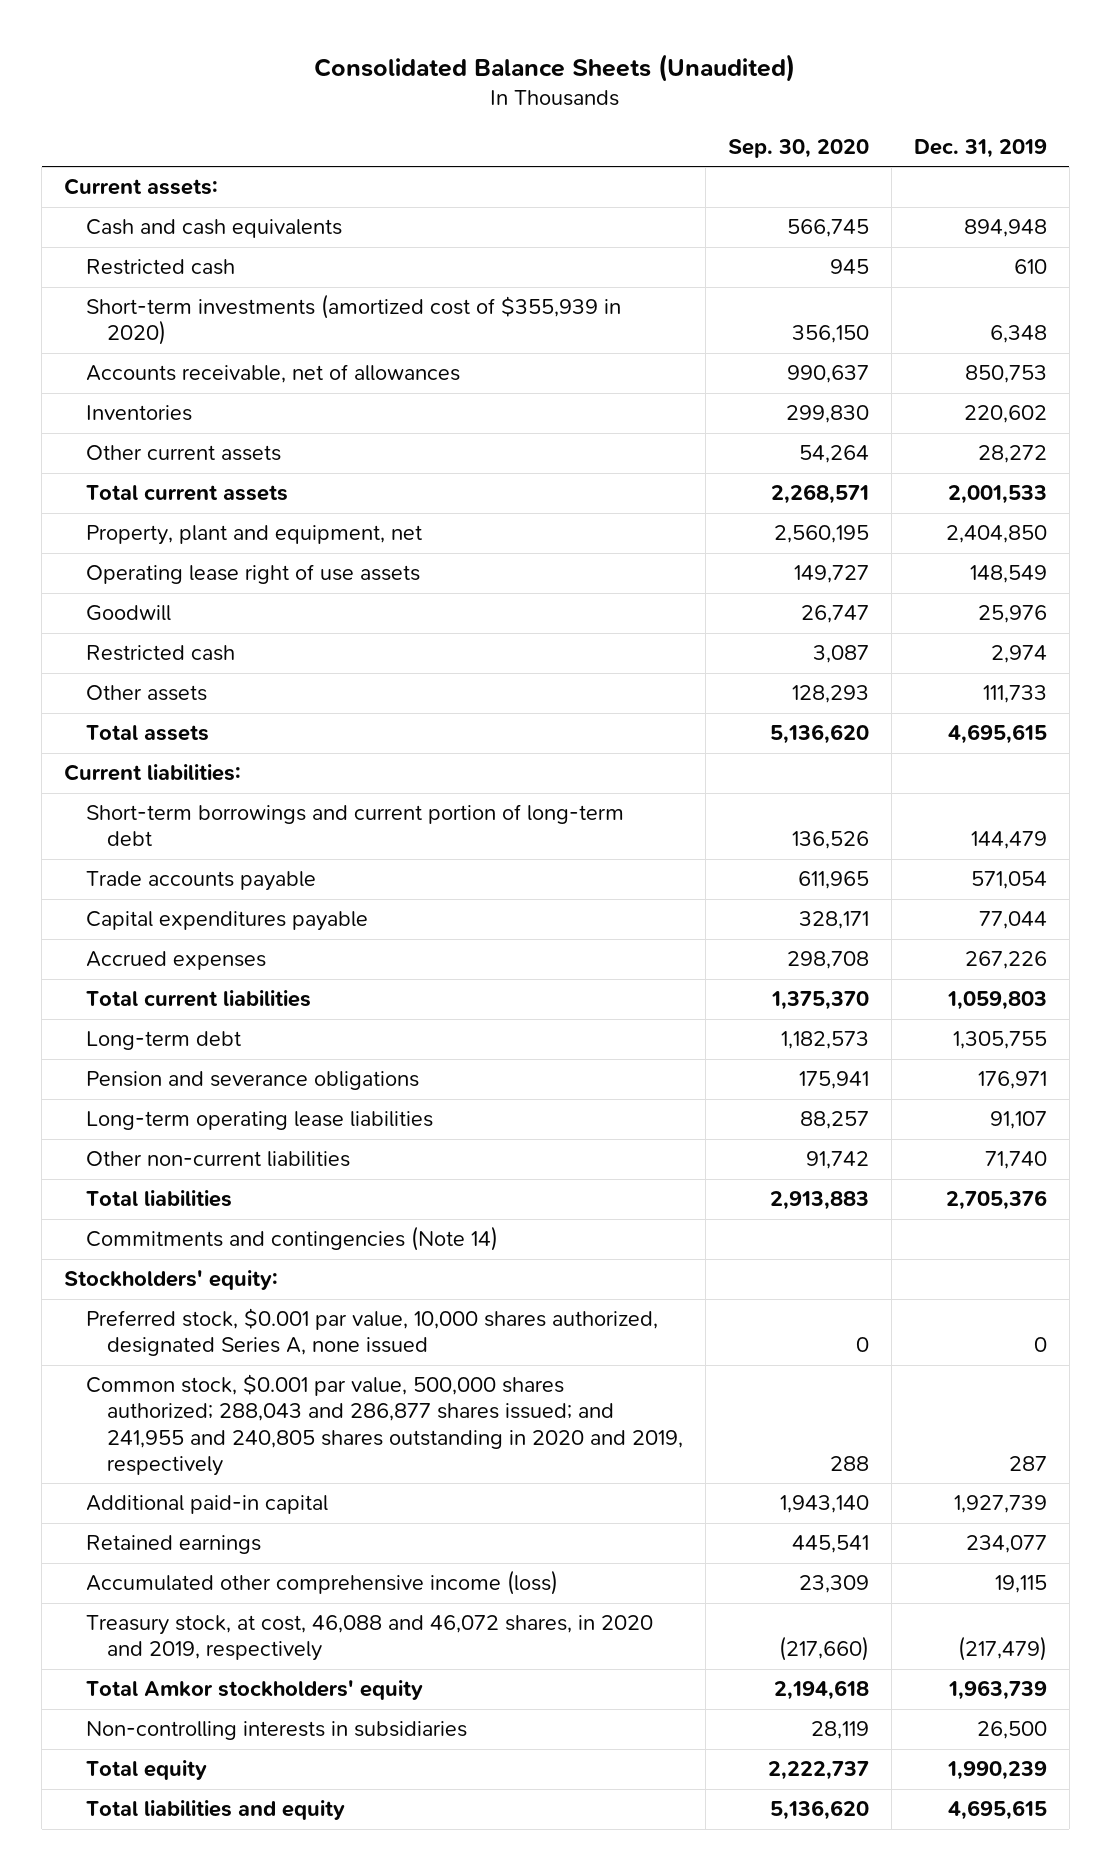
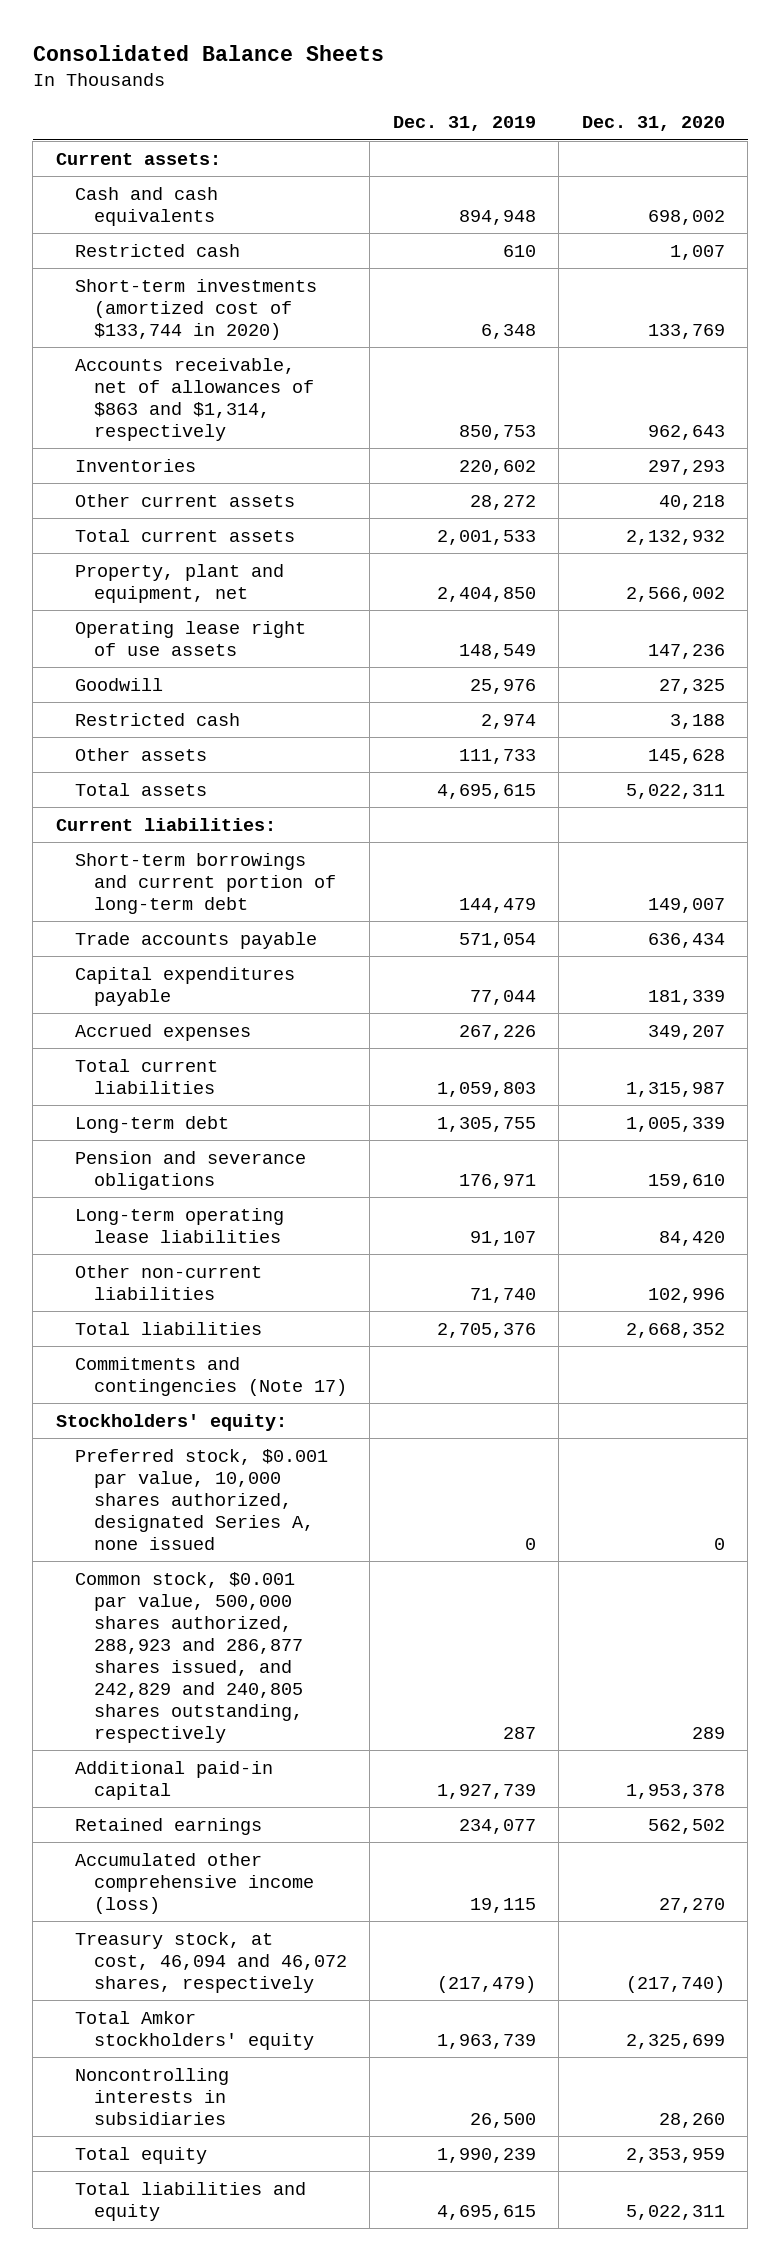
[314,53,796,82] Consolidated Balance Sheets (Unaudited) -> [32,45,384,62] Consolidated Balance Sheets
[727,138,869,158] Sep. 30, 2020 -> none
none -> [581,116,725,132] Dec. 31, 2020
[85,294,621,346] Short-term investments (amortized cost of $355,939 in 2020) -> [74,278,317,340] Short-term investments (amortized cost of $133,744 in 2020)
[85,364,460,384] Accounts receivable, net of allowances -> [74,357,314,441] Accounts receivable, net of allowances of $863 and $1,314, respectively
[85,1226,498,1252] Commitments and contingencies (Note 14) -> [74,1356,347,1396] Commitments and contingencies (Note 17)
[85,1374,684,1476] Common stock, $0.001 par value, 500,000 shares authorized; 288,043 and 286,877 shares issued; and 241,955 and 240,805 shares outstanding in 2020 and 2019, respectively -> [74,1571,303,1743] Common stock, $0.001 par value, 500,000 shares authorized, 288,923 and 286,877 shares issued, and 242,829 and 240,805 shares outstanding, respectively
[85,1615,653,1662] Treasury stock, at cost, 46,088 and 46,072 shares, in 2020 and 2019, respectively -> [74,1931,347,1993] Treasury stock, at cost, 46,094 and 46,072 shares, respectively
[85,1721,467,1741] Non-controlling interests in subsidiaries -> [74,2067,229,2125] Noncontrolling interests in subsidiaries

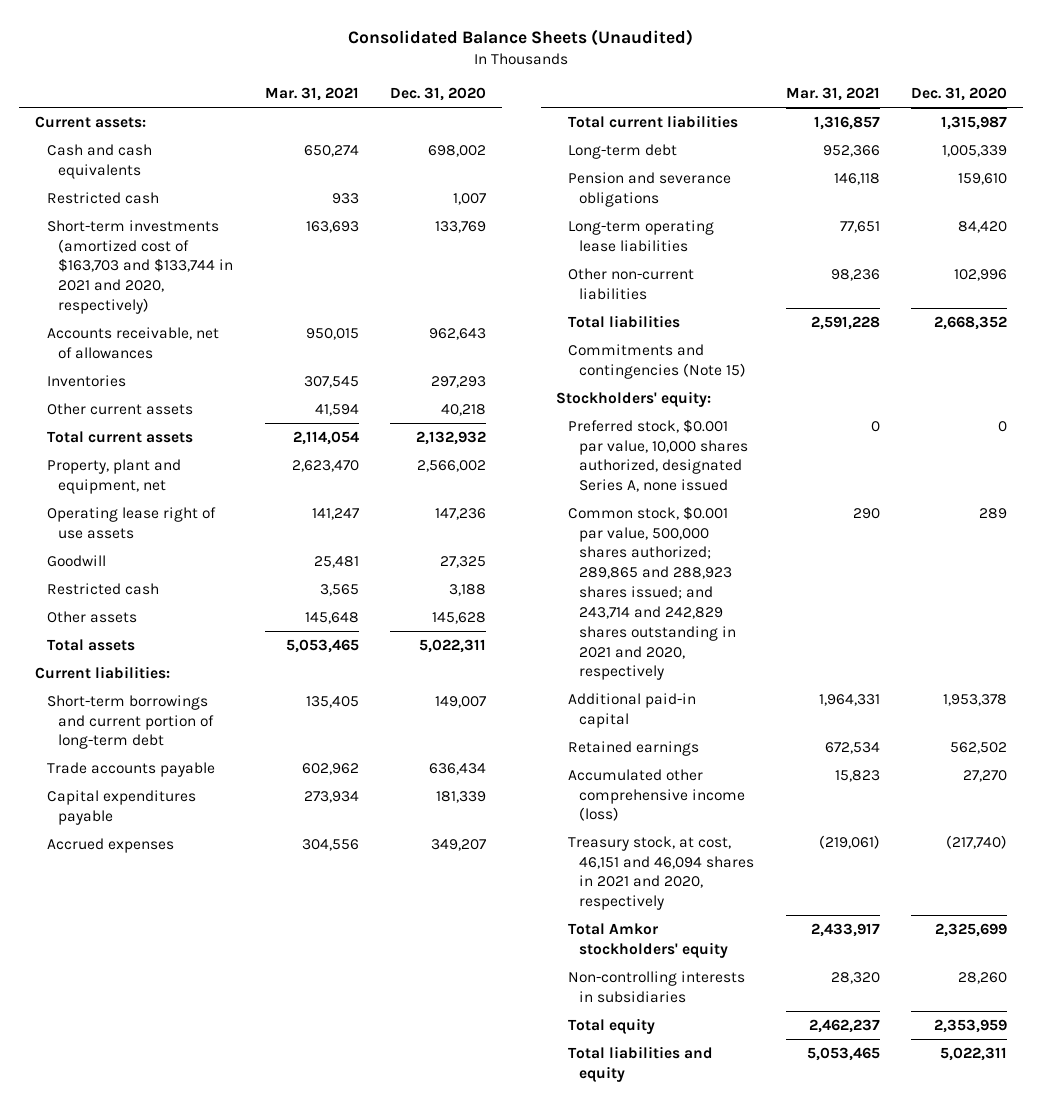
[32,45,384,62] Consolidated Balance Sheets -> [348,29,694,47] Consolidated Balance Sheets (Unaudited)
[392,116,536,132] Dec. 31, 2019 -> none
none -> [264,87,359,102] Mar. 31, 2021
[74,278,317,340] Short-term investments (amortized cost of $133,744 in 2020) -> [46,219,233,315] Short-term investments (amortized cost of $163,703 and $133,744 in 2021 and 2020, respectively)
[74,357,314,441] Accounts receivable, net of allowances of $863 and $1,314, respectively -> [46,326,219,359] Accounts receivable, net of allowances
[74,1356,347,1396] Commitments and contingencies (Note 17) -> [567,343,747,379] Commitments and contingencies (Note 15)
[74,1571,303,1743] Common stock, $0.001 par value, 500,000 shares authorized, 288,923 and 286,877 shares issued, and 242,829 and 240,805 shares outstanding, respectively -> [567,505,737,681] Common stock, $0.001 par value, 500,000 shares authorized; 289,865 and 288,923 shares issued; and 243,714 and 242,829 shares outstanding in 2021 and 2020, respectively
[74,1931,347,1993] Treasury stock, at cost, 46,094 and 46,072 shares, respectively -> [567,835,755,911] Treasury stock, at cost, 46,151 and 46,094 shares in 2021 and 2020, respectively
[74,2067,229,2125] Noncontrolling interests in subsidiaries -> [567,970,745,1003] Non-controlling interests in subsidiaries

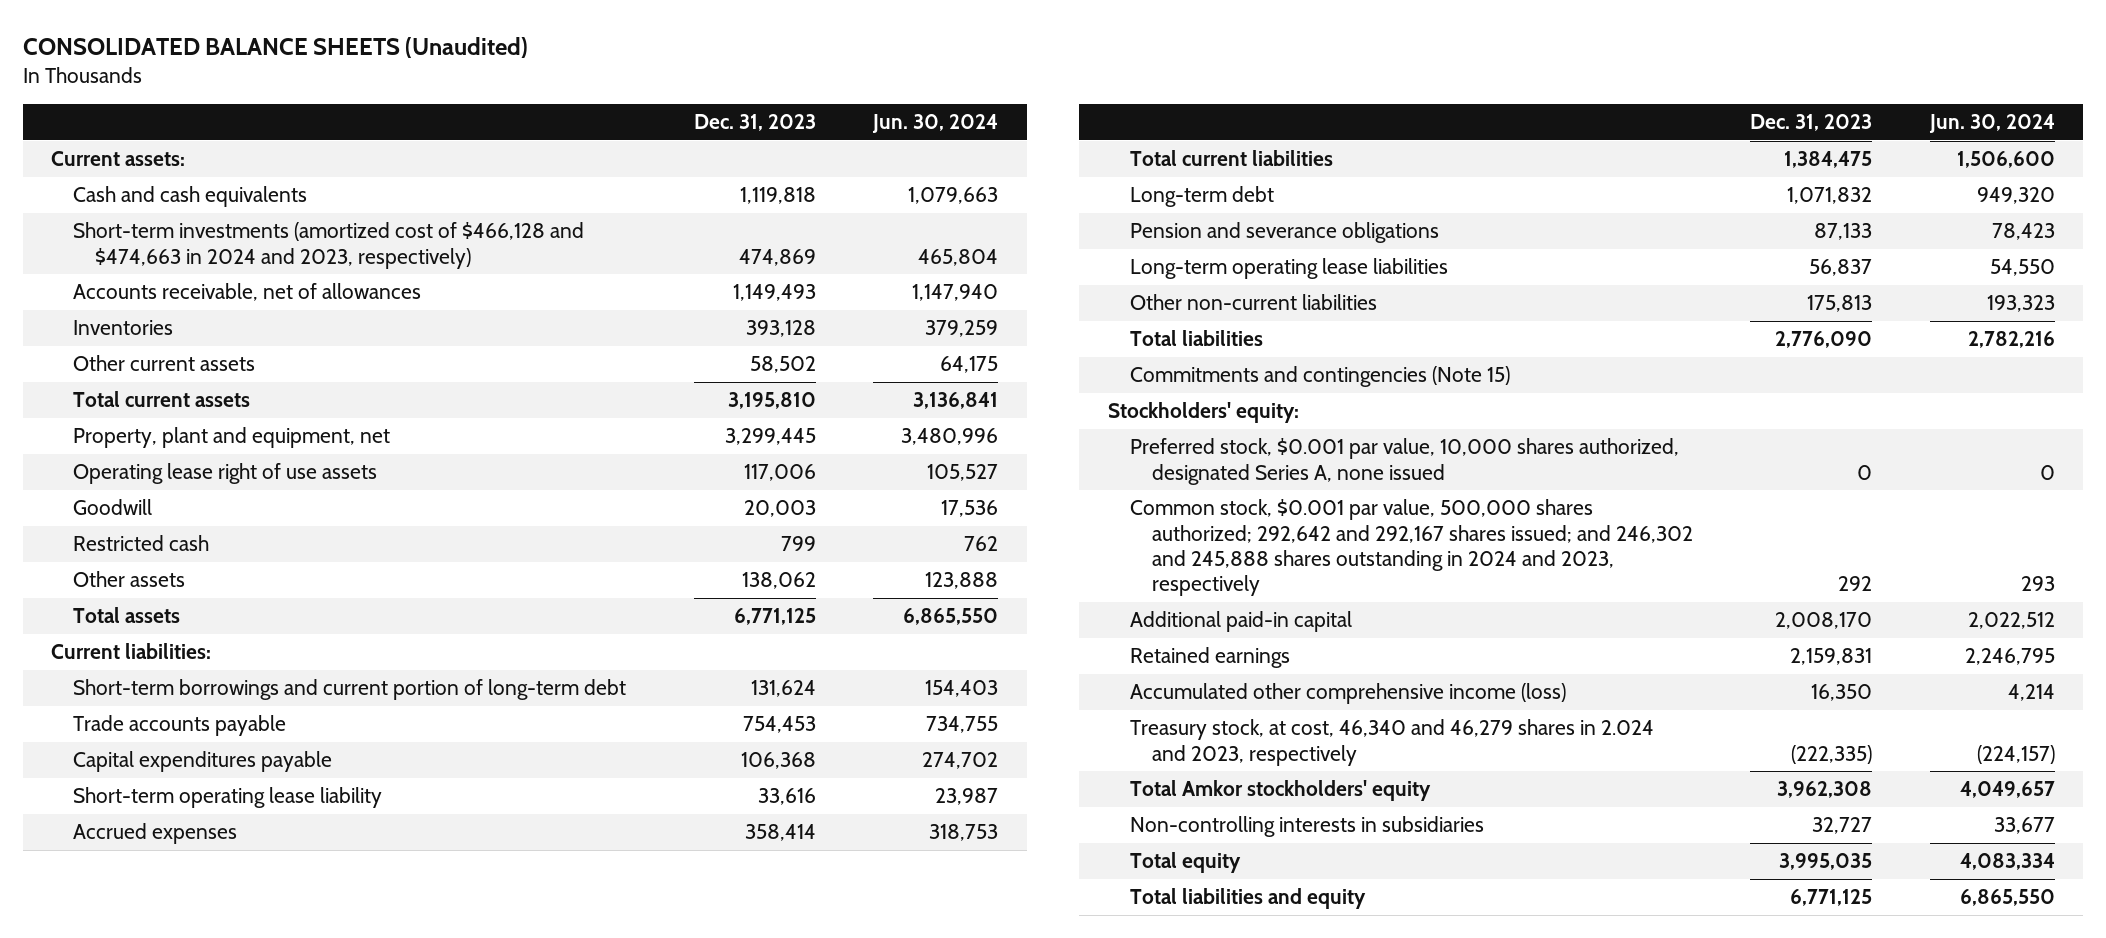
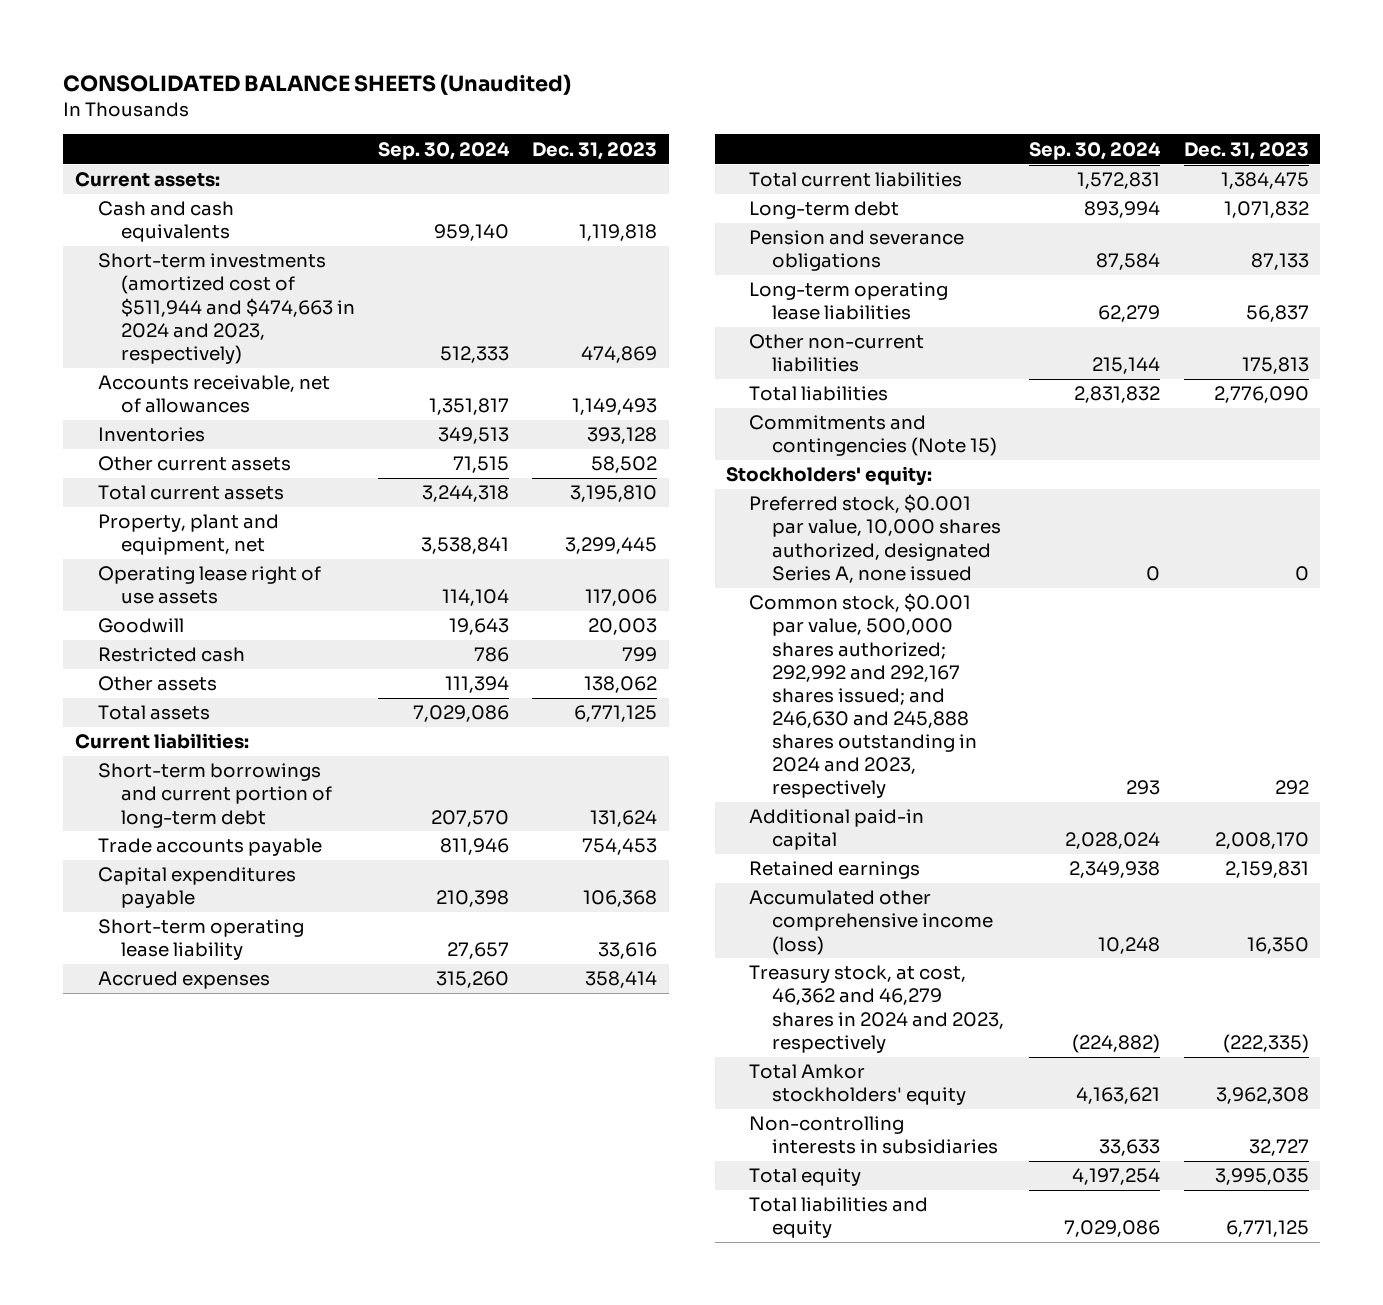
[872,114,999,134] Jun. 30, 2024 -> none
none -> [377,141,510,160] Sep. 30, 2024
[73,222,585,269] Short-term investments (amortized cost of $466,128 and $474,663 in 2024 and 2023, respectively) -> [97,253,355,364] Short-term investments (amortized cost of $511,944 and $474,663 in 2024 and 2023, respectively)
[1129,499,1693,597] Common stock, $0.001 par value, 500,000 shares authorized; 292,642 and 292,167 shares issued; and 246,302 and 245,888 shares outstanding in 2024 and 2023, respectively -> [749,593,978,799] Common stock, $0.001 par value, 500,000 shares authorized; 292,992 and 292,167 shares issued; and 246,630 and 245,888 shares outstanding in 2024 and 2023, respectively
[1129,719,1654,766] Treasury stock, at cost, 46,340 and 46,279 shares in 2.024 and 2023, respectively -> [749,965,1005,1053] Treasury stock, at cost, 46,362 and 46,279 shares in 2024 and 2023, respectively

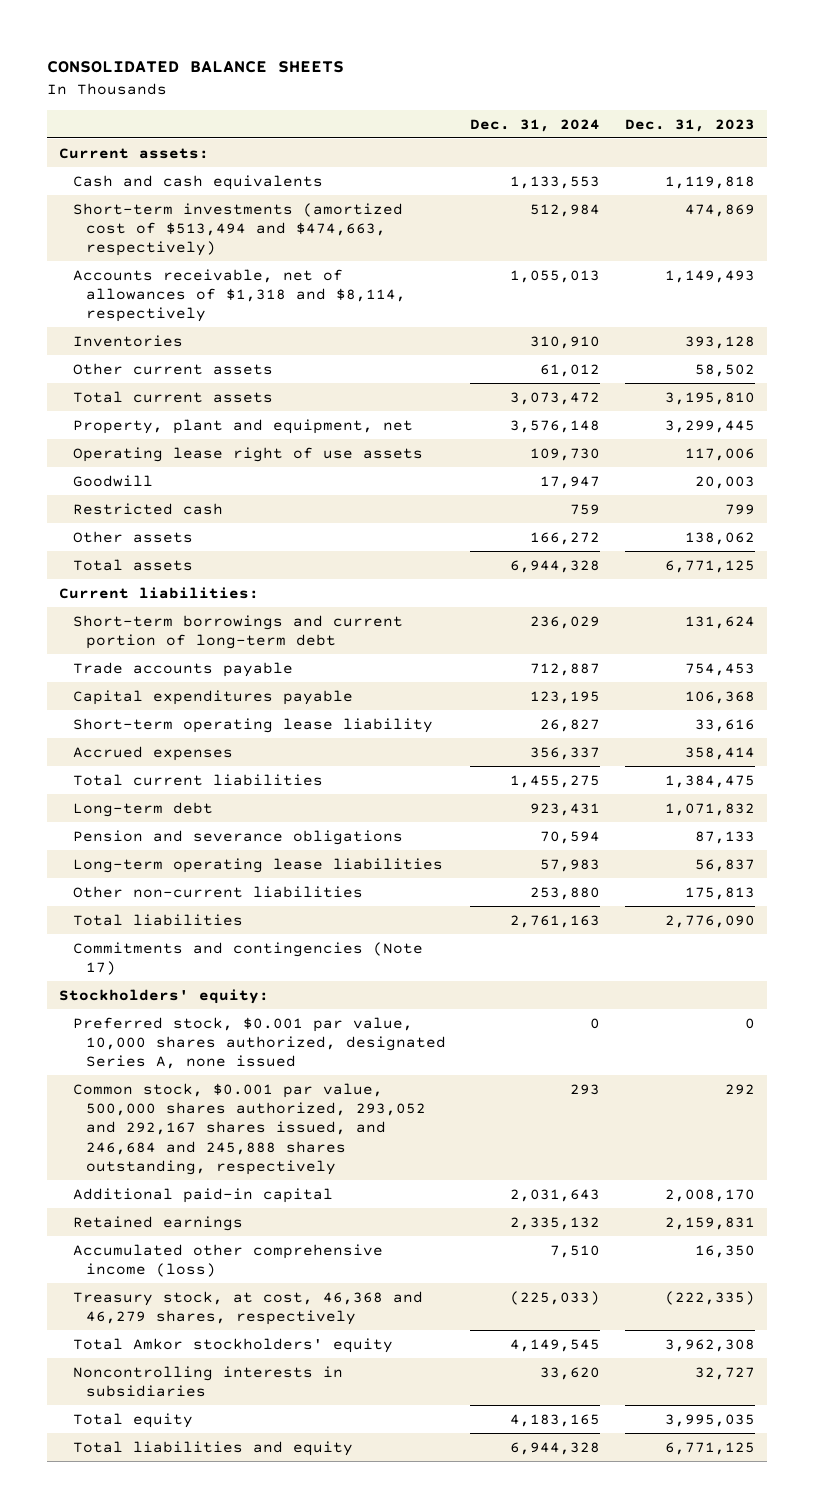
[63,74,572,96] CONSOLIDATED BALANCE SHEETS (Unaudited) -> [47,61,345,74] CONSOLIDATED BALANCE SHEETS
[377,141,510,160] Sep. 30, 2024 -> none
none -> [470,118,601,132] Dec. 31, 2024
[97,253,355,364] Short-term investments (amortized cost of $511,944 and $474,663 in 2024 and 2023, respectively) -> [72,202,403,257] Short-term investments (amortized cost of $513,494 and $474,663, respectively)
[97,375,330,414] Accounts receivable, net of allowances -> [72,268,407,323] Accounts receivable, net of allowances of $1,318 and $8,114, respectively
[749,415,998,457] Commitments and contingencies (Note 15) -> [72,941,423,975] Commitments and contingencies (Note 17)
[749,593,978,799] Common stock, $0.001 par value, 500,000 shares authorized; 292,992 and 292,167 shares issued; and 246,630 and 245,888 shares outstanding in 2024 and 2023, respectively -> [72,1082,427,1175] Common stock, $0.001 par value, 500,000 shares authorized, 293,052 and 292,167 shares issued, and 246,684 and 245,888 shares outstanding, respectively
[749,965,1005,1053] Treasury stock, at cost, 46,362 and 46,279 shares in 2024 and 2023, respectively -> [72,1290,423,1325] Treasury stock, at cost, 46,368 and 46,279 shares, respectively
[749,1116,999,1155] Non-controlling interests in subsidiaries -> [72,1365,343,1397] Noncontrolling interests in subsidiaries

